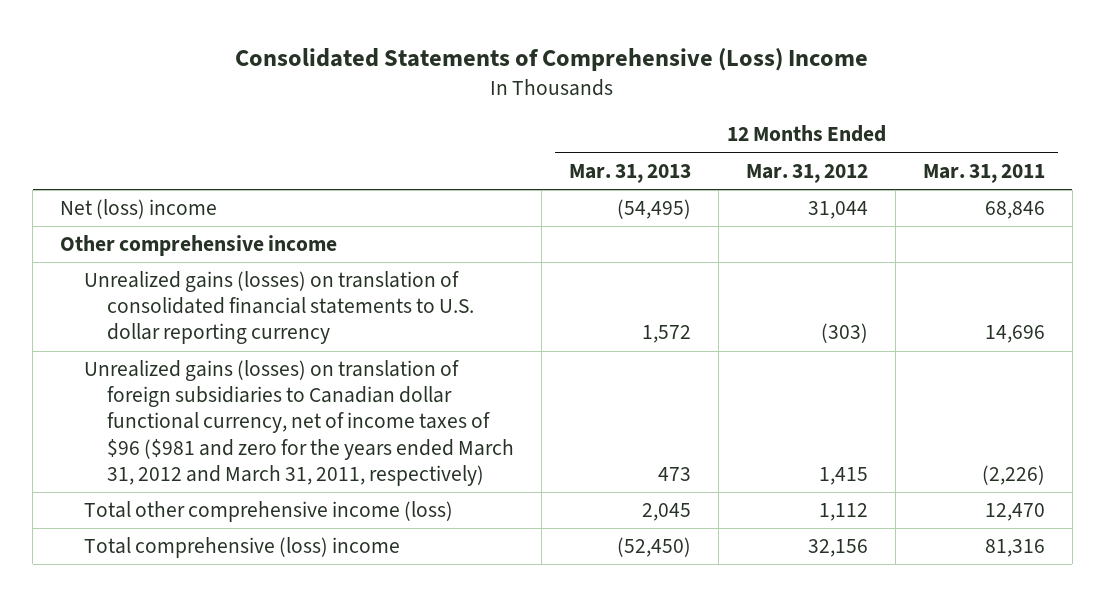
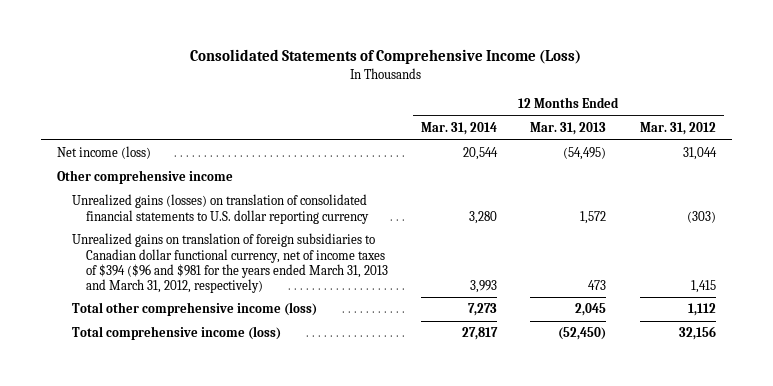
[235,47,869,71] Consolidated Statements of Comprehensive (Loss) Income -> [190,49,582,65] Consolidated Statements of Comprehensive Income (Loss)
[922,163,1045,183] Mar. 31, 2011 -> none
none -> [421,122,498,136] Mar. 31, 2014
[60,199,218,220] Net (loss) income -> [57,146,152,160] Net income (loss)
[83,360,515,486] Unrealized gains (losses) on translation of foreign subsidiaries to Canadian dollar functional currency, net of income taxes of $96 ($981 and zero for the years ended March 31, 2012 and March 31, 2011, respectively) -> [71,233,389,293] Unrealized gains on translation of foreign subsidiaries to Canadian dollar functional currency, net of income taxes of $394 ($96 and $981 for the years ended March 31, 2013 and March 31, 2012, respectively)
[83,537,400,559] Total comprehensive (loss) income -> [71,326,281,341] Total comprehensive income (loss)

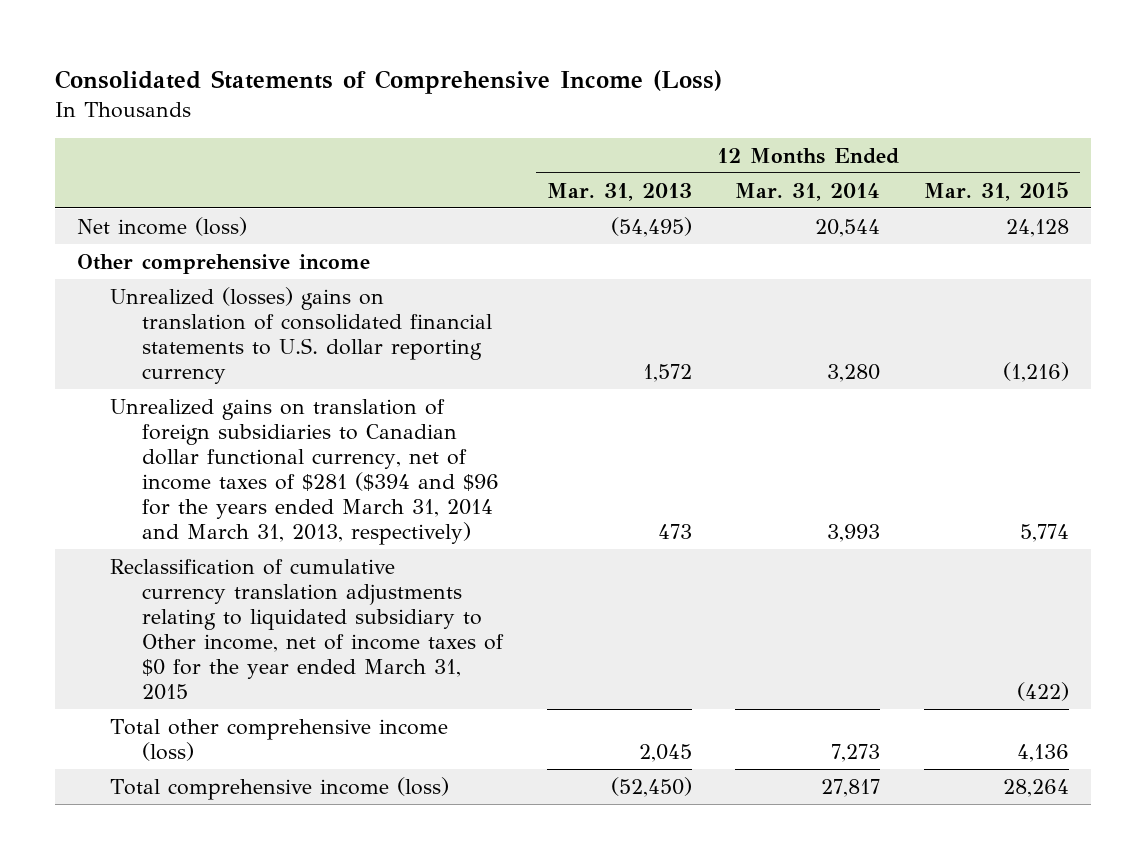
[639,122,716,136] Mar. 31, 2012 -> none
none -> [923,181,1069,201] Mar. 31, 2015
[71,194,370,224] Unrealized gains (losses) on translation of consolidated financial statements to U.S. dollar reporting currency -> [109,286,493,385] Unrealized (losses) gains on translation of consolidated financial statements to U.S. dollar reporting currency
[71,233,389,293] Unrealized gains on translation of foreign subsidiaries to Canadian dollar functional currency, net of income taxes of $394 ($96 and $981 for the years ended March 31, 2013 and March 31, 2012, respectively) -> [109,398,500,546] Unrealized gains on translation of foreign subsidiaries to Canadian dollar functional currency, net of income taxes of $281 ($394 and $96 for the years ended March 31, 2014 and March 31, 2013, respectively)
none -> [109,558,505,701] Reclassification of cumulative currency translation adjustments relating to liquidated subsidiary to Other income, net of income taxes of $0 for the year ended March 31, 2015

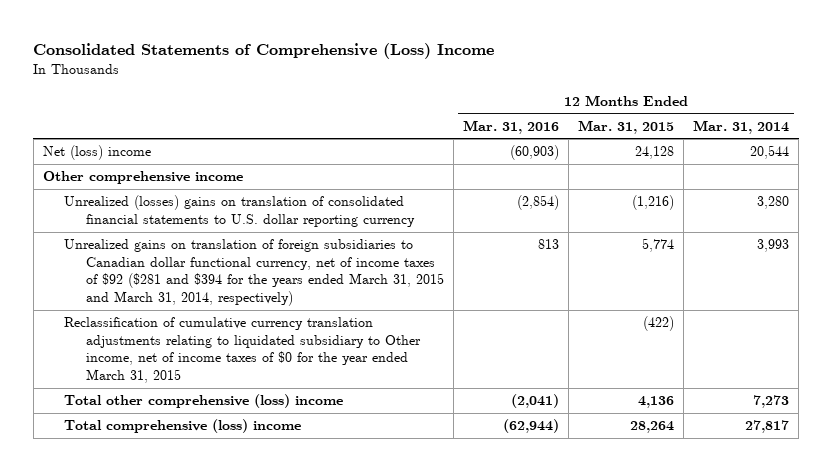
[55,70,723,95] Consolidated Statements of Comprehensive Income (Loss) -> [33,43,495,60] Consolidated Statements of Comprehensive (Loss) Income
[546,182,692,201] Mar. 31, 2013 -> none
none -> [462,119,559,134] Mar. 31, 2016
[76,216,247,236] Net income (loss) -> [42,145,151,161] Net (loss) income
[109,398,500,546] Unrealized gains on translation of foreign subsidiaries to Canadian dollar functional currency, net of income taxes of $281 ($394 and $96 for the years ended March 31, 2014 and March 31, 2013, respectively) -> [64,239,444,306] Unrealized gains on translation of foreign subsidiaries to Canadian dollar functional currency, net of income taxes of $92 ($281 and $394 for the years ended March 31, 2015 and March 31, 2014, respectively)
[109,718,448,761] Total other comprehensive income (loss) -> [64,394,344,409] Total other comprehensive (loss) income
[109,776,449,800] Total comprehensive income (loss) -> [64,419,302,434] Total comprehensive (loss) income

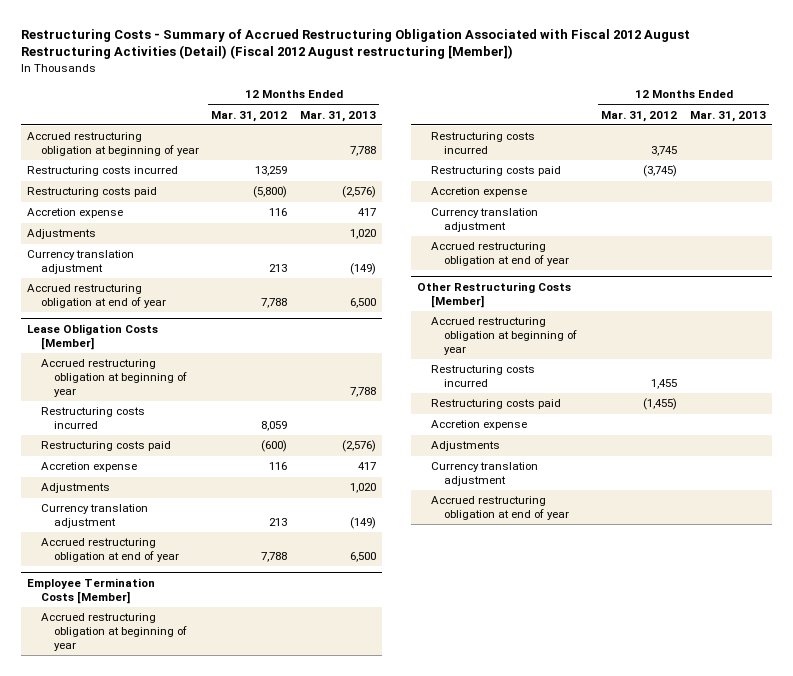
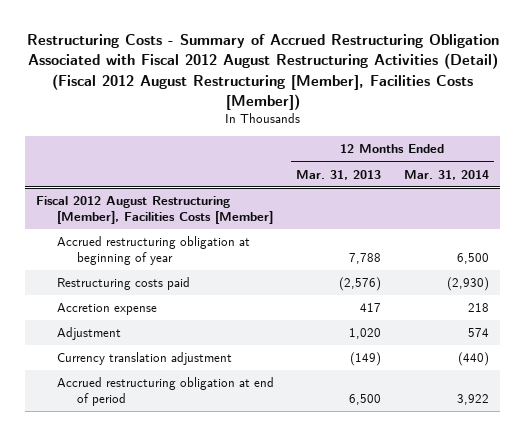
[20,28,690,60] Restructuring Costs - Summary of Accrued Restructuring Obligation Associated with Fiscal 2012 August Restructuring Activities (Detail) (Fiscal 2012 August restructuring [Member]) -> [26,34,499,110] Restructuring Costs - Summary of Accrued Restructuring Obligation Associated with Fiscal 2012 August Restructuring Activities (Detail) (Fiscal 2012 August Restructuring [Member], Facilities Costs [Member])
[211,110,288,122] Mar. 31, 2012 -> none
none -> [403,169,489,180] Mar. 31, 2014
[27,132,199,157] Accrued restructuring obligation at beginning of year -> none
[27,166,179,177] Restructuring costs incurred -> none
[27,187,158,198] Restructuring costs paid -> none
[27,208,124,219] Accretion expense -> none
[27,229,97,240] Adjustments -> none
[27,250,135,275] Currency translation adjustment -> none
[27,284,166,309] Accrued restructuring obligation at end of year -> none
[27,324,159,350] Lease Obligation Costs [Member] -> none
none -> [36,196,273,224] Fiscal 2012 August Restructuring [Member], Facilities Costs [Member]
[40,407,145,430] Restructuring costs incurred -> none
[40,483,110,494] Adjustments -> [56,327,121,341] Adjustment
[27,578,156,604] Employee Termination Costs [Member] -> none
[40,613,188,651] Accrued restructuring obligation at beginning of year -> none
[430,132,535,155] Restructuring costs incurred -> none
[430,166,561,177] Restructuring costs paid -> none
[430,187,527,198] Accretion expense -> none
[430,208,538,233] Currency translation adjustment -> none
[430,242,570,267] Accrued restructuring obligation at end of year -> none
[417,282,572,308] Other Restructuring Costs [Member] -> none
[430,317,578,355] Accrued restructuring obligation at beginning of year -> none
[430,365,535,388] Restructuring costs incurred -> none
[430,399,561,410] Restructuring costs paid -> none
[430,420,527,431] Accretion expense -> none
[430,441,500,452] Adjustments -> none
[430,462,538,487] Currency translation adjustment -> none
[430,496,570,521] Accrued restructuring obligation at end of year -> none
[40,538,180,563] Accrued restructuring obligation at end of year -> [56,377,274,406] Accrued restructuring obligation at end of period

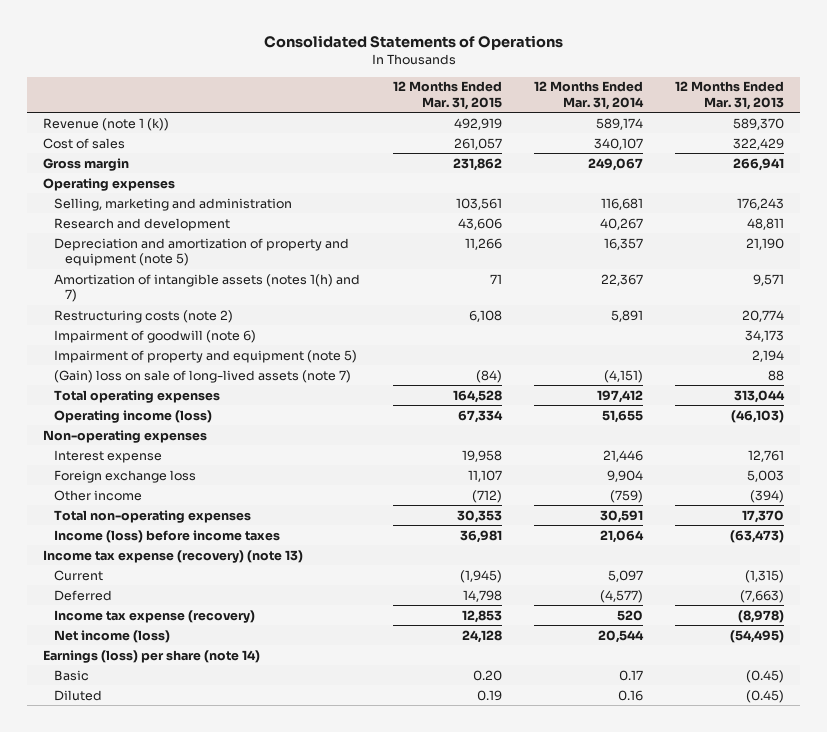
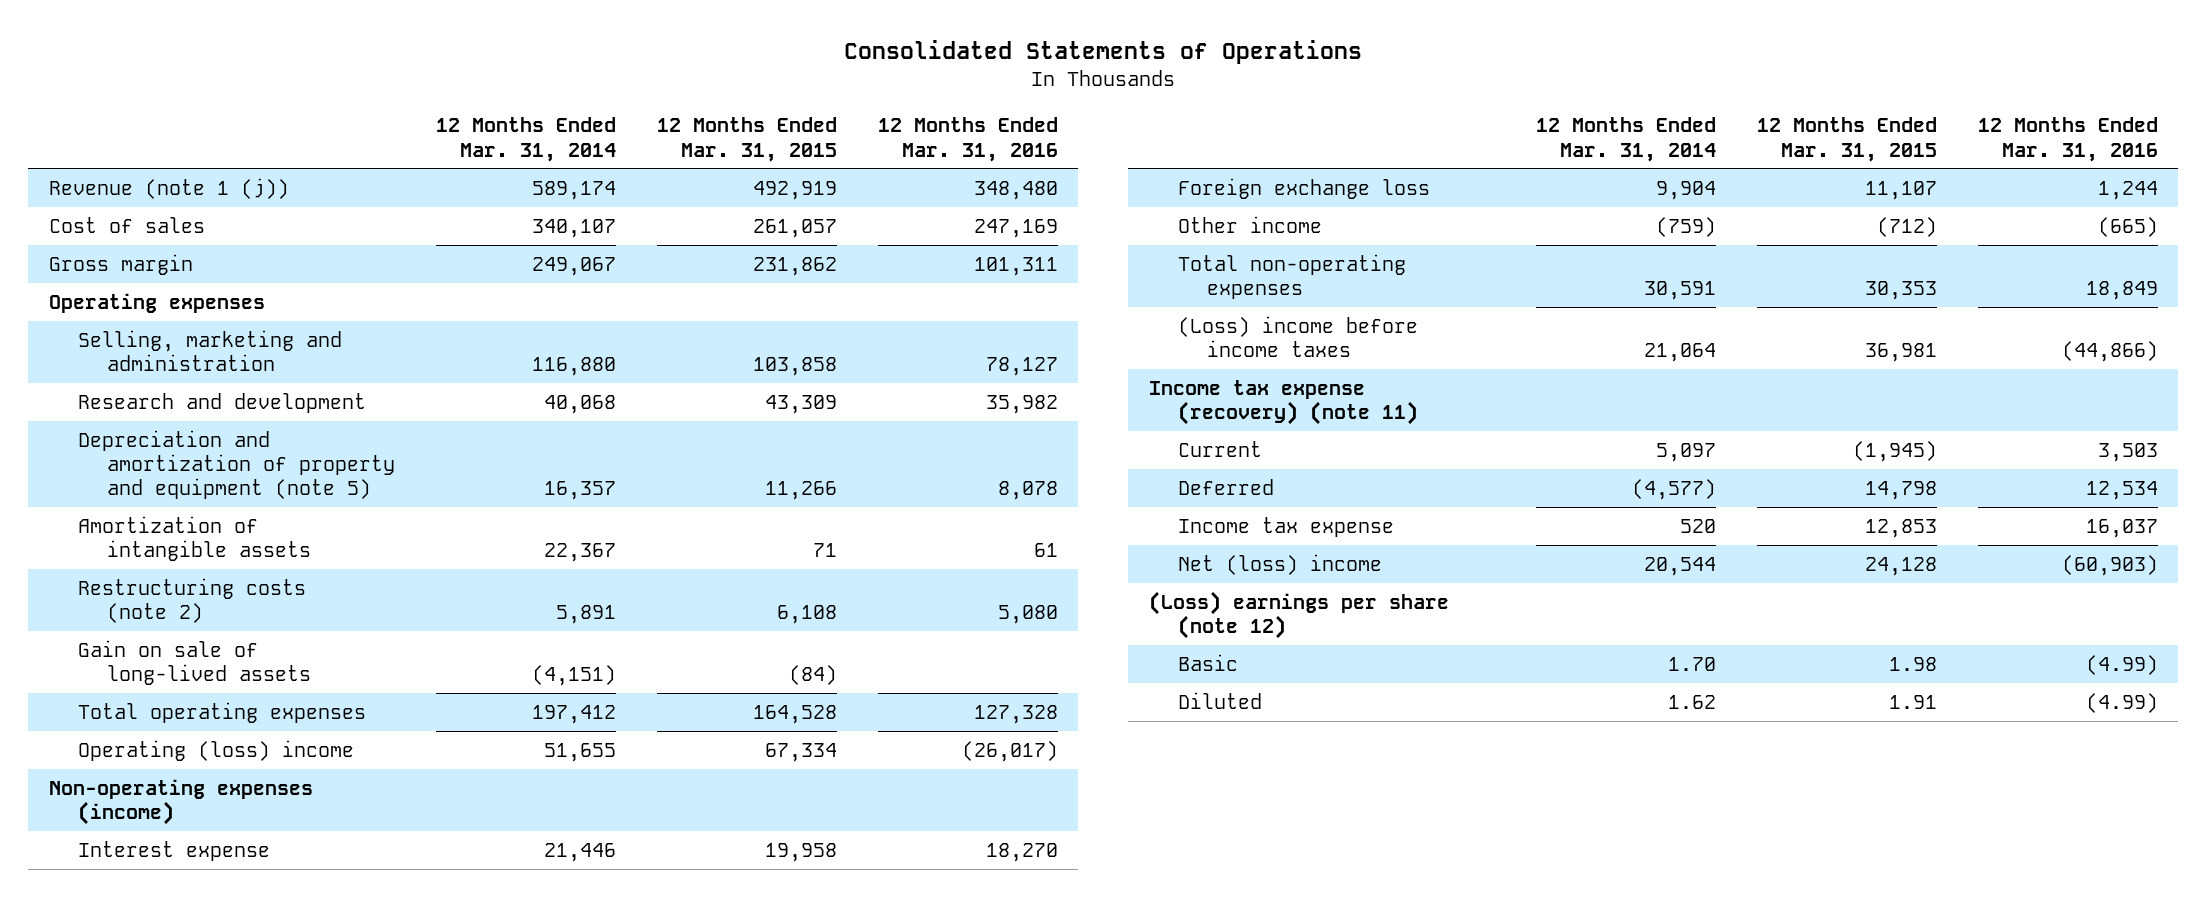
[674,81,784,110] 12 Months Ended Mar. 31, 2013 -> none
none -> [877,117,1058,162] 12 Months Ended Mar. 31, 2016
[43,117,170,131] Revenue (note 1 (k)) -> [48,177,289,199] Revenue (note 1 (j))
[455,197,502,210] 103,561 -> [752,356,837,376] 103,858
[600,197,643,210] 116,681 -> [532,356,617,376] 116,880
[457,217,502,230] 43,606 -> [764,394,837,414] 43,309
[599,217,643,230] 40,267 -> [544,394,617,414] 40,068
[54,273,361,303] Amortization of intangible assets (notes 1(h) and 7) -> [77,515,312,561] Amortization of intangible assets
[54,329,257,343] Impairment of goodwill (note 6) -> none
[54,349,358,363] Impairment of property and equipment (note 5) -> none
[54,369,352,383] (Gain) loss on sale of long-lived assets (note 7) -> [77,639,312,685] Gain on sale of long-lived assets
[54,409,213,423] Operating income (loss) -> [77,739,354,761] Operating (loss) income
[43,429,208,443] Non-operating expenses -> [48,778,313,825] Non-operating expenses (income)
[54,529,281,543] Income (loss) before income taxes -> [1178,315,1419,357] (Loss) income before income taxes
[43,549,304,563] Income tax expense (recovery) (note 13) -> [1148,379,1419,425] Income tax expense (recovery) (note 11)
[54,609,256,623] Income tax expense (recovery) -> [1178,516,1395,537] Income tax expense
[54,629,171,643] Net income (loss) -> [1178,553,1383,575] Net (loss) income
[43,649,261,663] Earnings (loss) per share (note 14) -> [1148,590,1449,639] (Loss) earnings per share (note 12)
[472,669,502,681] 0.20 -> [1889,656,1938,671] 1.98
[618,669,643,681] 0.17 -> [1668,656,1717,671] 1.70
[476,689,502,701] 0.19 -> [1889,694,1938,709] 1.91
[617,689,643,701] 0.16 -> [1668,694,1717,709] 1.62

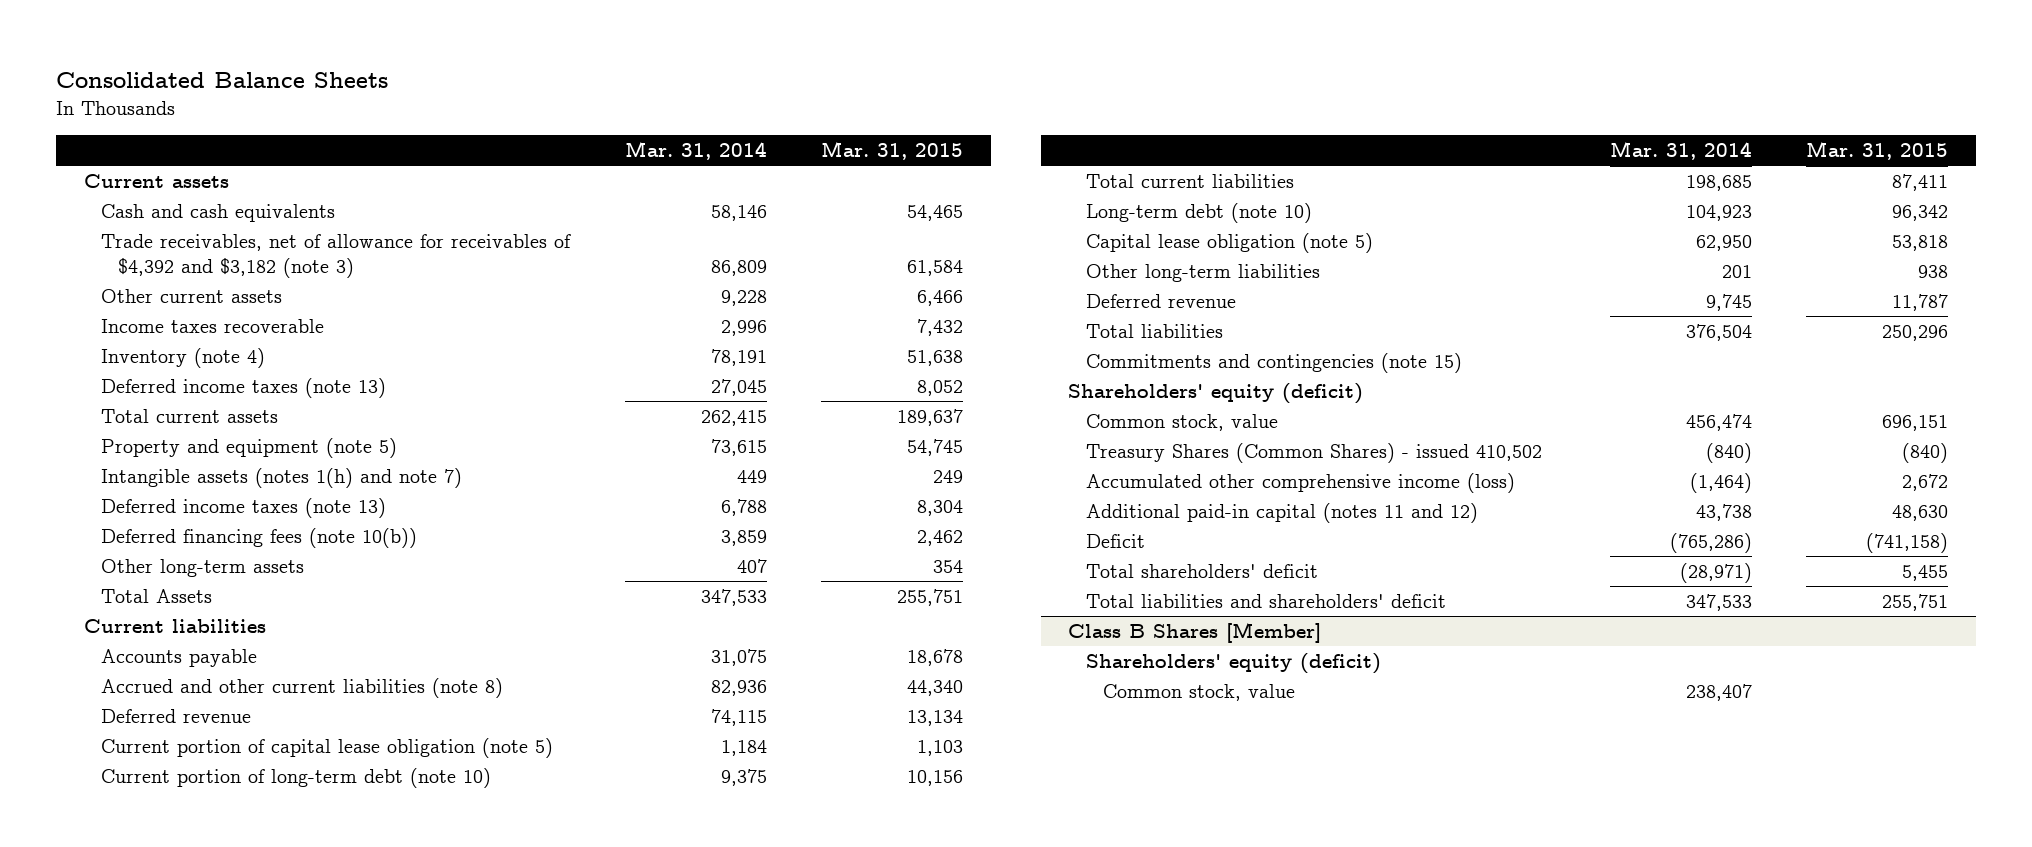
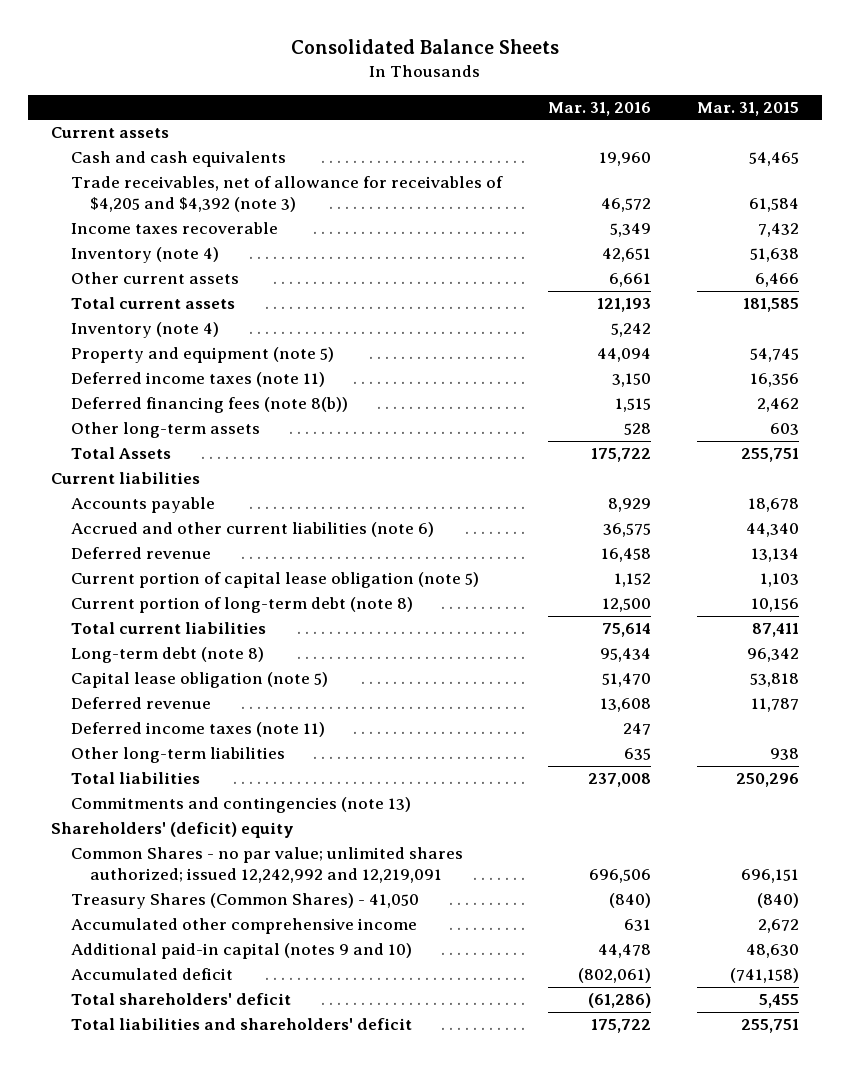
[624,140,767,160] Mar. 31, 2014 -> none
none -> [547,101,651,116] Mar. 31, 2016
[101,234,572,278] Trade receivables, net of allowance for receivables of $4,392 and $3,182 (note 3) -> [70,176,503,213] Trade receivables, net of allowance for receivables of $4,205 and $4,392 (note 3)
[101,378,387,399] Deferred income taxes (note 13) -> none
[101,289,283,304] Other current assets -> [70,272,239,285] Other current assets
[897,409,964,427] 189,637 -> [742,298,799,313] 181,585
none -> [70,322,219,339] Inventory (note 4)
[101,468,463,489] Intangible assets (notes 1(h) and note 7) -> none
[101,498,387,519] Deferred income taxes (note 13) -> [70,372,325,388] Deferred income taxes (note 11)
[917,500,964,517] 8,304 -> [749,373,799,388] 16,356
[101,528,418,549] Deferred financing fees (note 10(b)) -> [70,397,348,414] Deferred financing fees (note 8(b))
[933,560,964,574] 354 -> [769,423,799,436] 603
[101,678,504,699] Accrued and other current liabilities (note 8) -> [70,522,434,538] Accrued and other current liabilities (note 6)
[101,768,492,789] Current portion of long-term debt (note 10) -> [70,597,413,614] Current portion of long-term debt (note 8)
[1085,203,1312,224] Long-term debt (note 10) -> [70,647,264,664] Long-term debt (note 8)
none -> [70,722,325,738] Deferred income taxes (note 11)
[1085,264,1320,283] Other long-term liabilities -> [70,747,285,764] Other long-term liabilities
[1085,353,1462,374] Commitments and contingencies (note 15) -> [70,797,411,814] Commitments and contingencies (note 13)
[1068,383,1364,405] Shareholders' equity (deficit) -> [50,822,294,839] Shareholders' (deficit) equity
[1085,414,1278,432] Common stock, value -> [70,847,463,884] Common Shares - no par value; unlimited shares authorized; issued 12,242,992 and 12,219,091
[1085,443,1542,464] Treasury Shares (Common Shares) - issued 410,502 -> [70,893,419,910] Treasury Shares (Common Shares) - 41,050
[1085,473,1515,494] Accumulated other comprehensive income (loss) -> [70,918,417,935] Accumulated other comprehensive income
[1085,503,1478,524] Additional paid-in capital (notes 11 and 12) -> [70,943,412,960] Additional paid-in capital (notes 9 and 10)
[1085,534,1145,549] Deficit -> [70,968,233,981] Accumulated deficit
[1068,622,1322,644] Class B Shares [Member] -> none
[1085,653,1381,675] Shareholders' equity (deficit) -> none
[1103,684,1296,702] Common stock, value -> none

